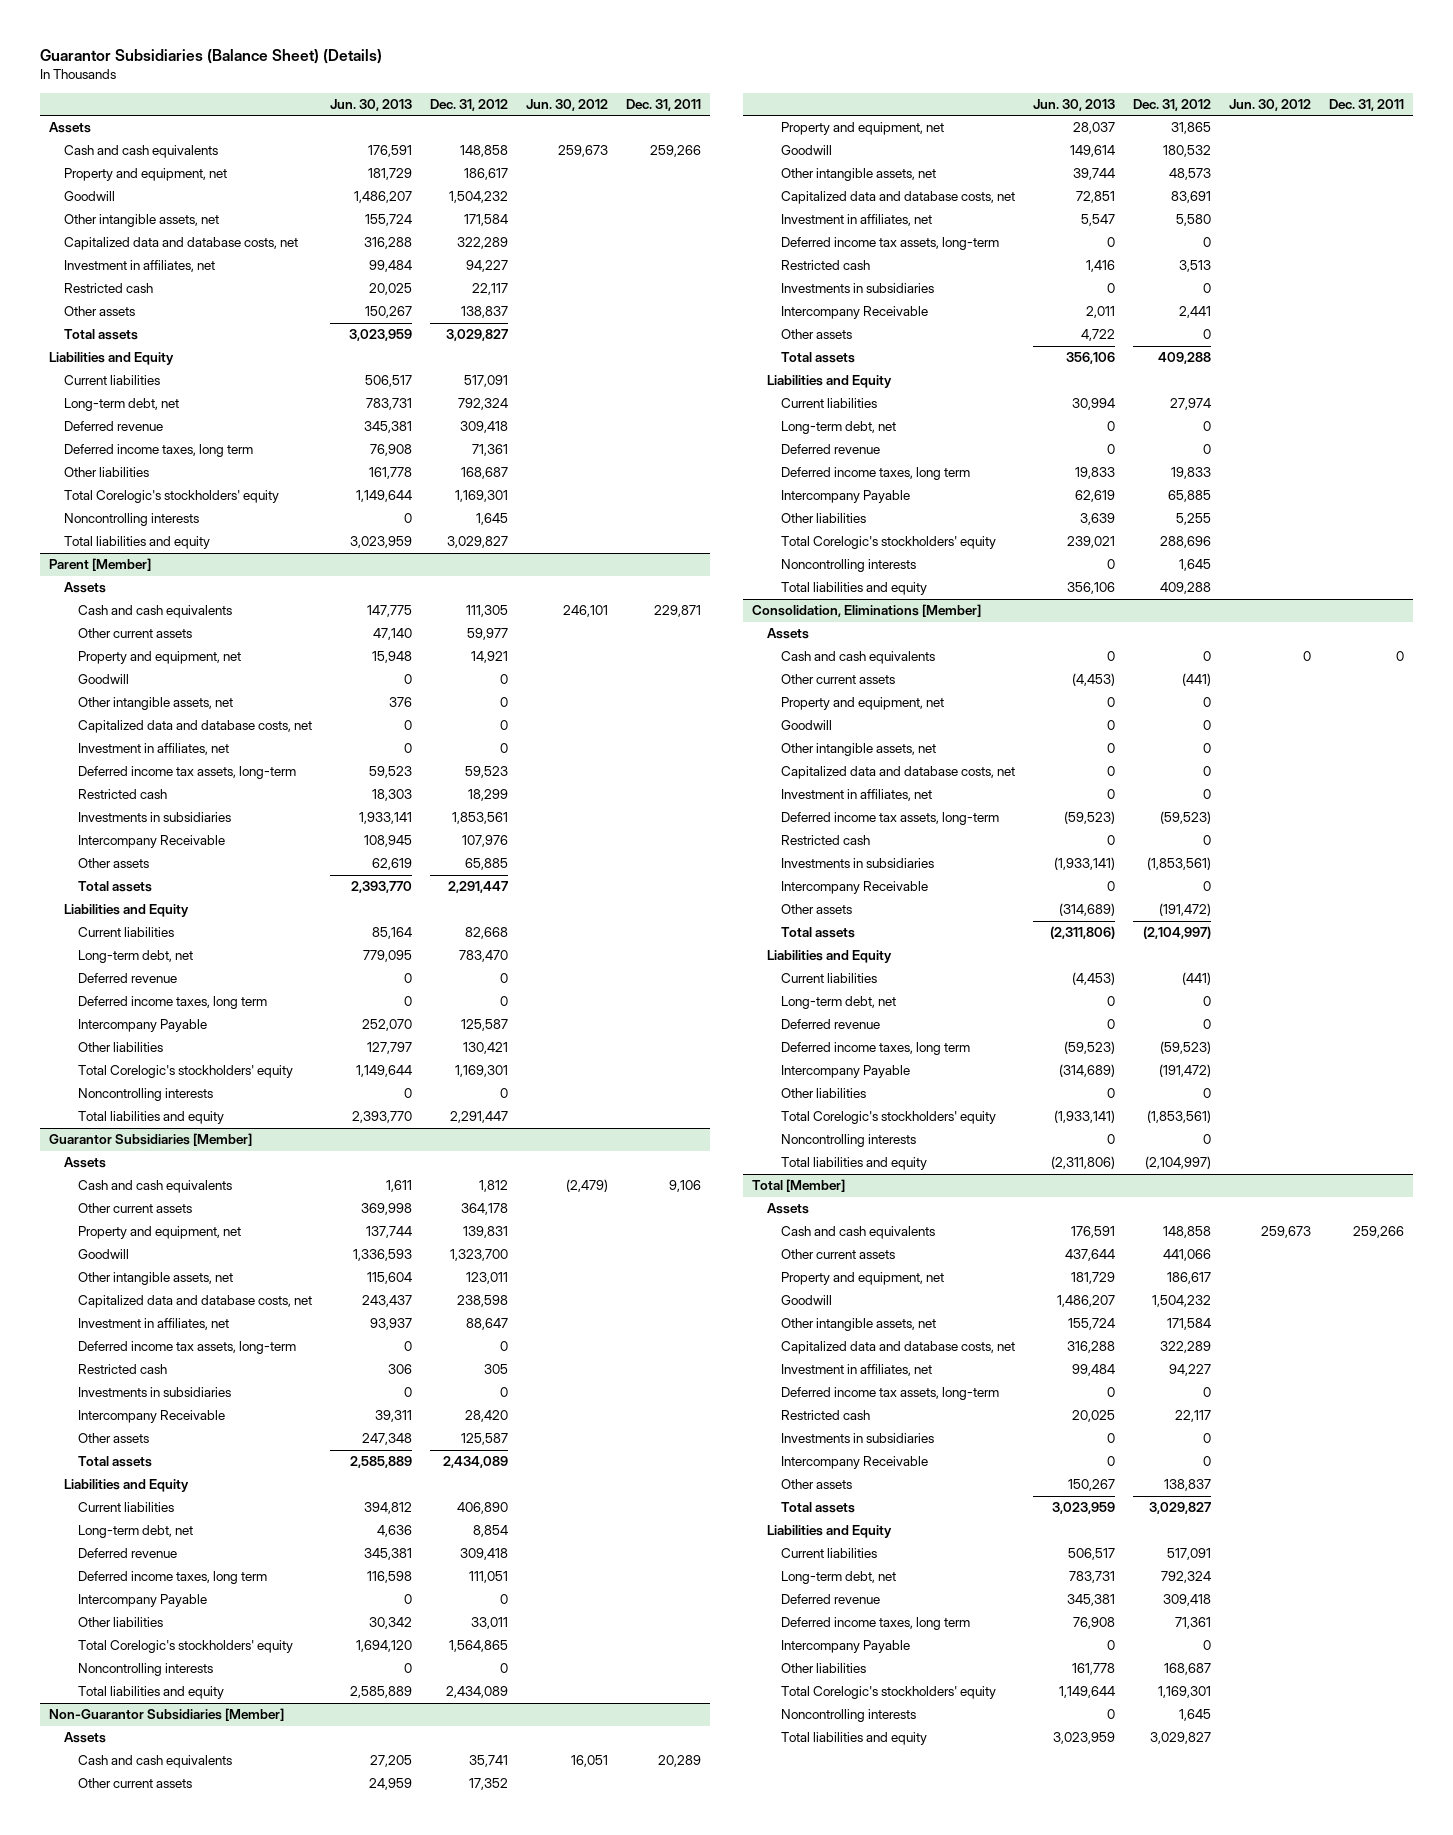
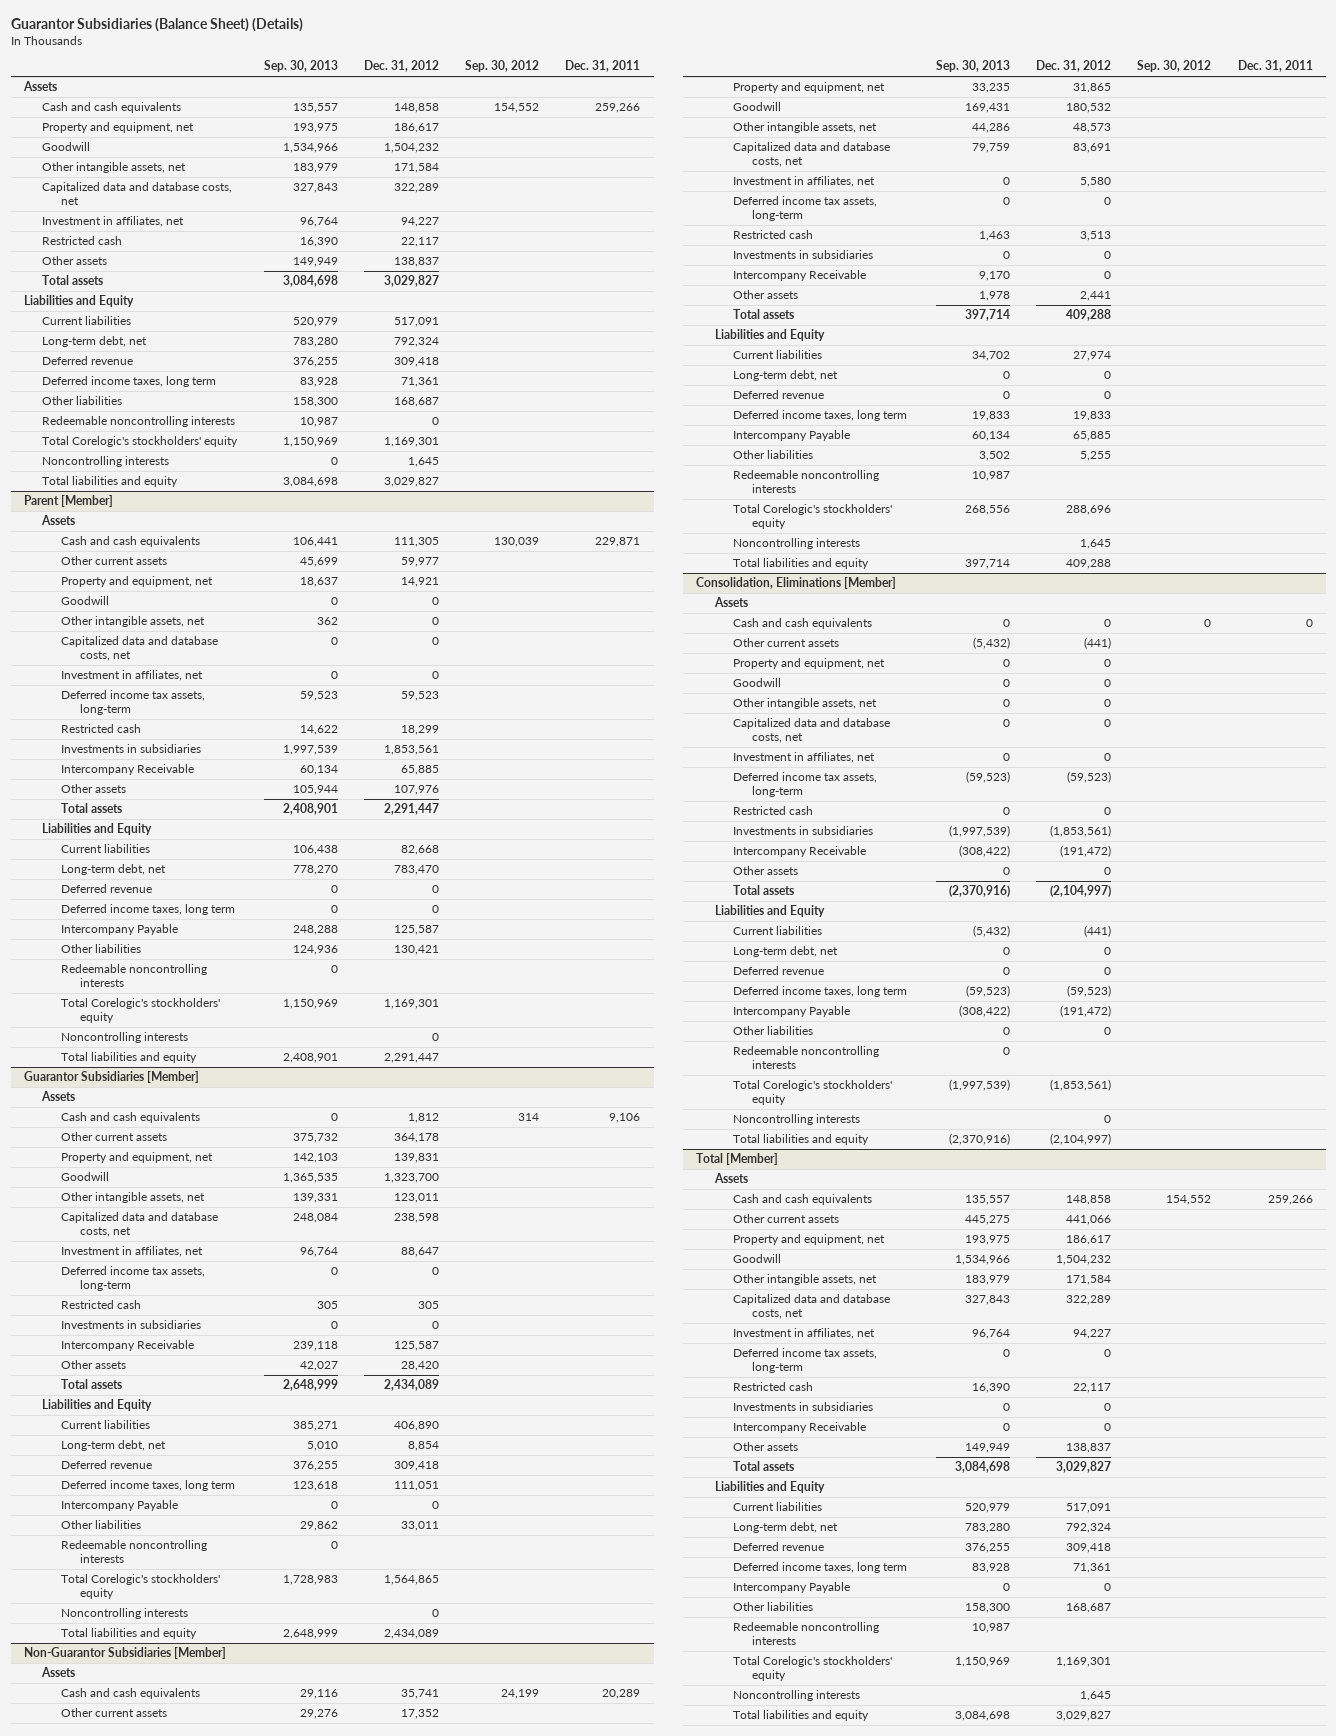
[330,98,413,111] Jun. 30, 2013 -> none
[525,98,608,111] Jun. 30, 2012 -> none
none -> [263,60,338,73] Sep. 30, 2013
none -> [465,60,540,73] Sep. 30, 2012
none -> [42,416,236,428] Redeemable noncontrolling interests
[462,835,509,848] 107,976 -> [400,765,439,776] 65,885
[465,858,509,871] 65,885 -> [393,785,439,796] 107,976
none -> [60,964,207,988] Redeemable noncontrolling interests
[465,1410,509,1423] 28,420 -> [393,1341,439,1352] 125,587
[461,1433,509,1446] 125,587 -> [400,1361,439,1372] 28,420
none -> [60,1540,207,1564] Redeemable noncontrolling interests
[1179,306,1212,319] 2,441 -> [1104,271,1112,280] 0
[1203,329,1212,340] 0 -> [1080,291,1112,302] 2,441
none -> [733,470,880,494] Redeemable noncontrolling interests
[1203,881,1212,892] 0 -> [1060,845,1112,858] (191,472)
[1159,903,1212,917] (191,472) -> [1104,867,1112,876] 0
none -> [733,1046,880,1070] Redeemable noncontrolling interests
none -> [733,1622,880,1646] Redeemable noncontrolling interests

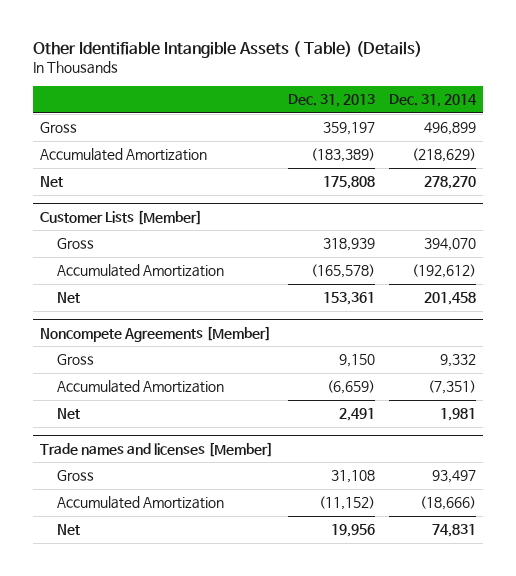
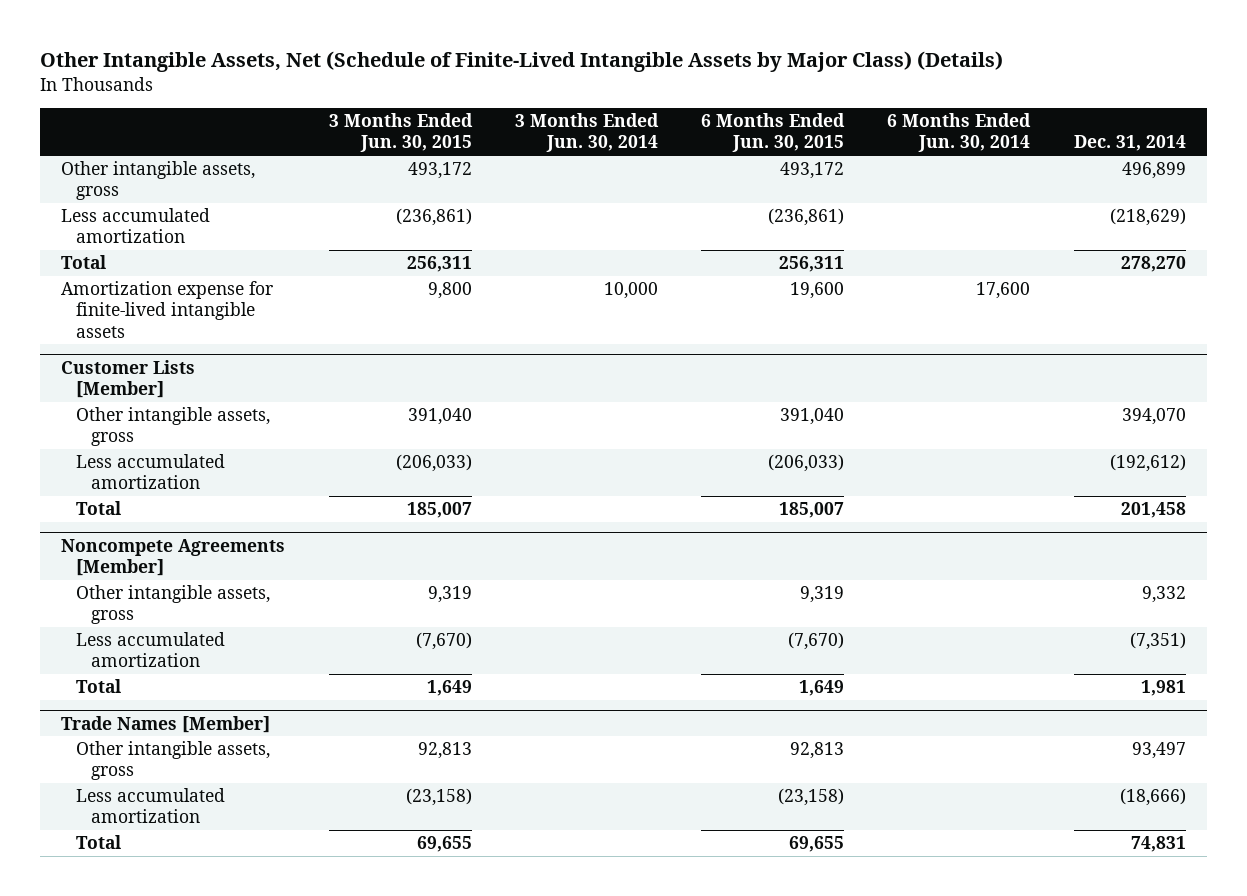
[32,41,422,59] Other Identifiable Intangible Assets ( Table) (Details) -> [39,50,1003,72] Other Intangible Assets, Net (Schedule of Finite-Lived Intangible Assets by Major Class) (Details)
[287,94,375,108] Dec. 31, 2013 -> none
none -> [328,113,473,153] 3 Months Ended Jun. 30, 2015
none -> [514,113,659,153] 3 Months Ended Jun. 30, 2014
none -> [701,113,846,153] 6 Months Ended Jun. 30, 2015
none -> [887,113,1032,153] 6 Months Ended Jun. 30, 2014
[40,122,78,134] Gross -> [61,161,256,201] Other intangible assets, gross
[40,148,208,162] Accumulated Amortization -> [61,208,211,244] Less accumulated amortization
[40,176,64,188] Net -> [61,255,107,270] Total
none -> [61,281,274,338] Amortization expense for finite-lived intangible assets
[56,238,94,250] Gross -> [76,407,271,447] Other intangible assets, gross
[56,264,224,278] Accumulated Amortization -> [76,454,226,490] Less accumulated amortization
[56,292,80,304] Net -> [76,501,122,516] Total
[56,354,94,366] Gross -> [76,585,271,625] Other intangible assets, gross
[56,380,224,394] Accumulated Amortization -> [76,632,226,668] Less accumulated amortization
[56,408,80,420] Net -> [76,679,122,694] Total
[40,441,274,457] Trade names and licenses [Member] -> [61,715,271,733] Trade Names [Member]
[56,470,94,482] Gross -> [76,741,271,781] Other intangible assets, gross
[56,496,224,510] Accumulated Amortization -> [76,788,226,824] Less accumulated amortization
[56,524,80,536] Net -> [76,835,122,850] Total

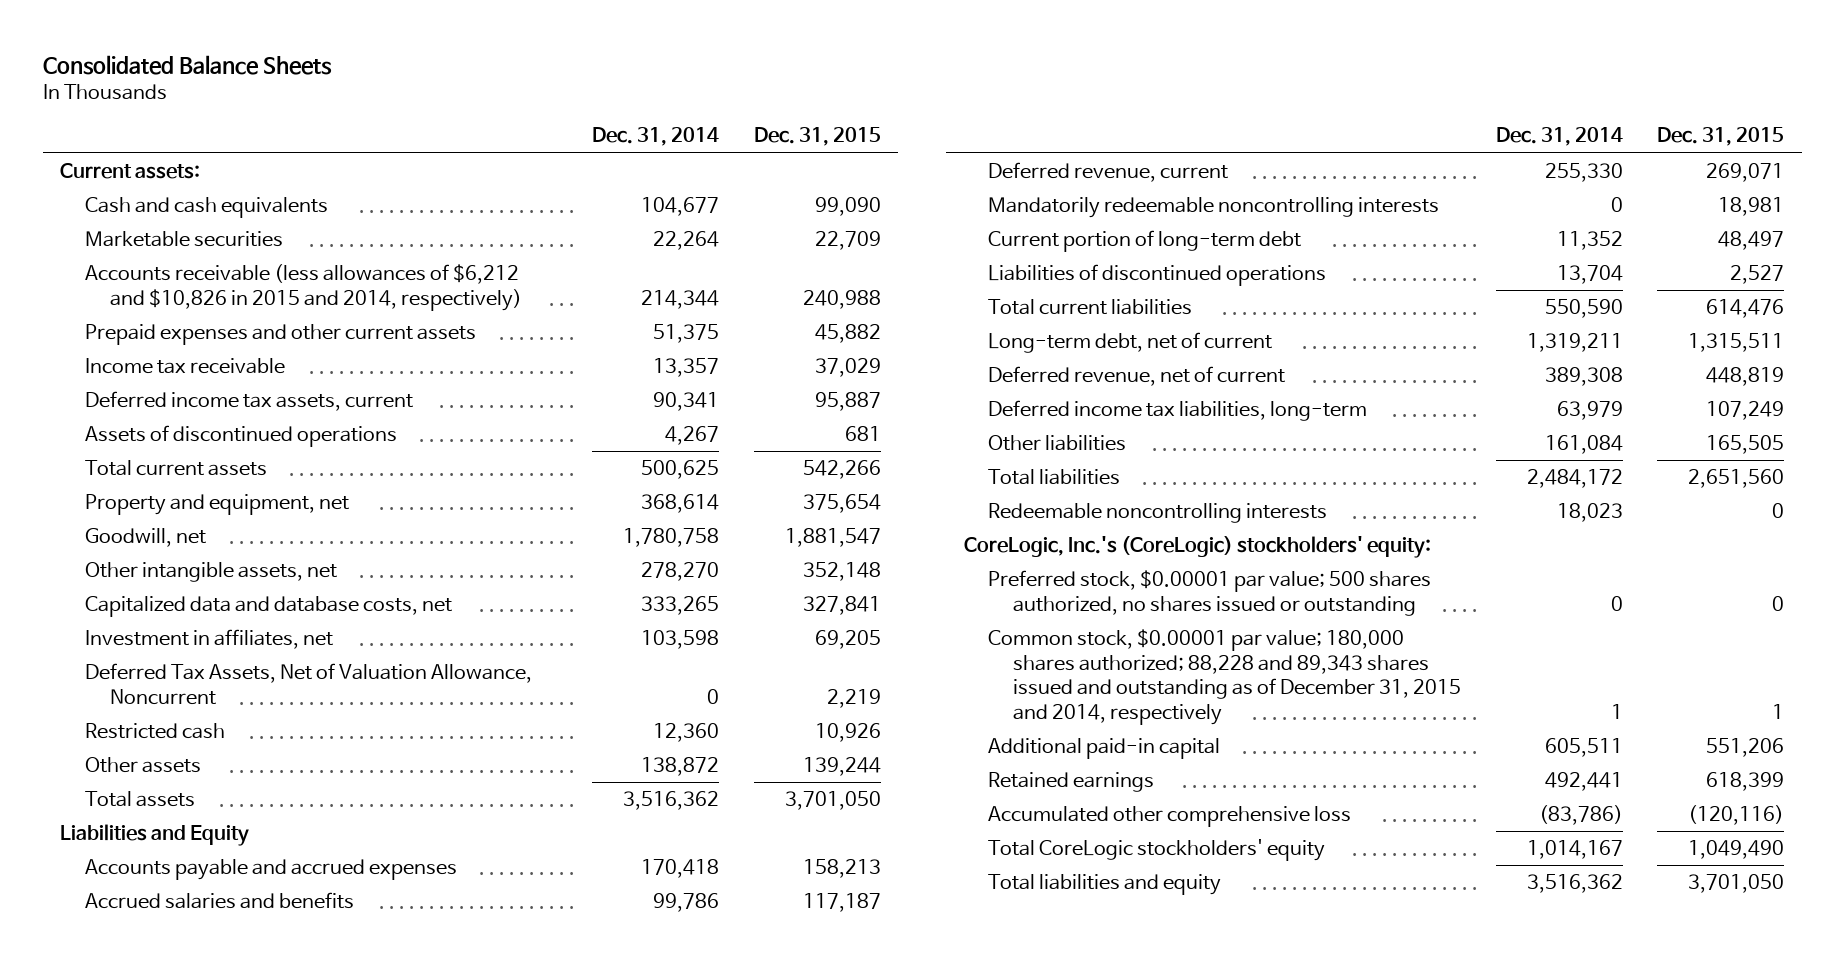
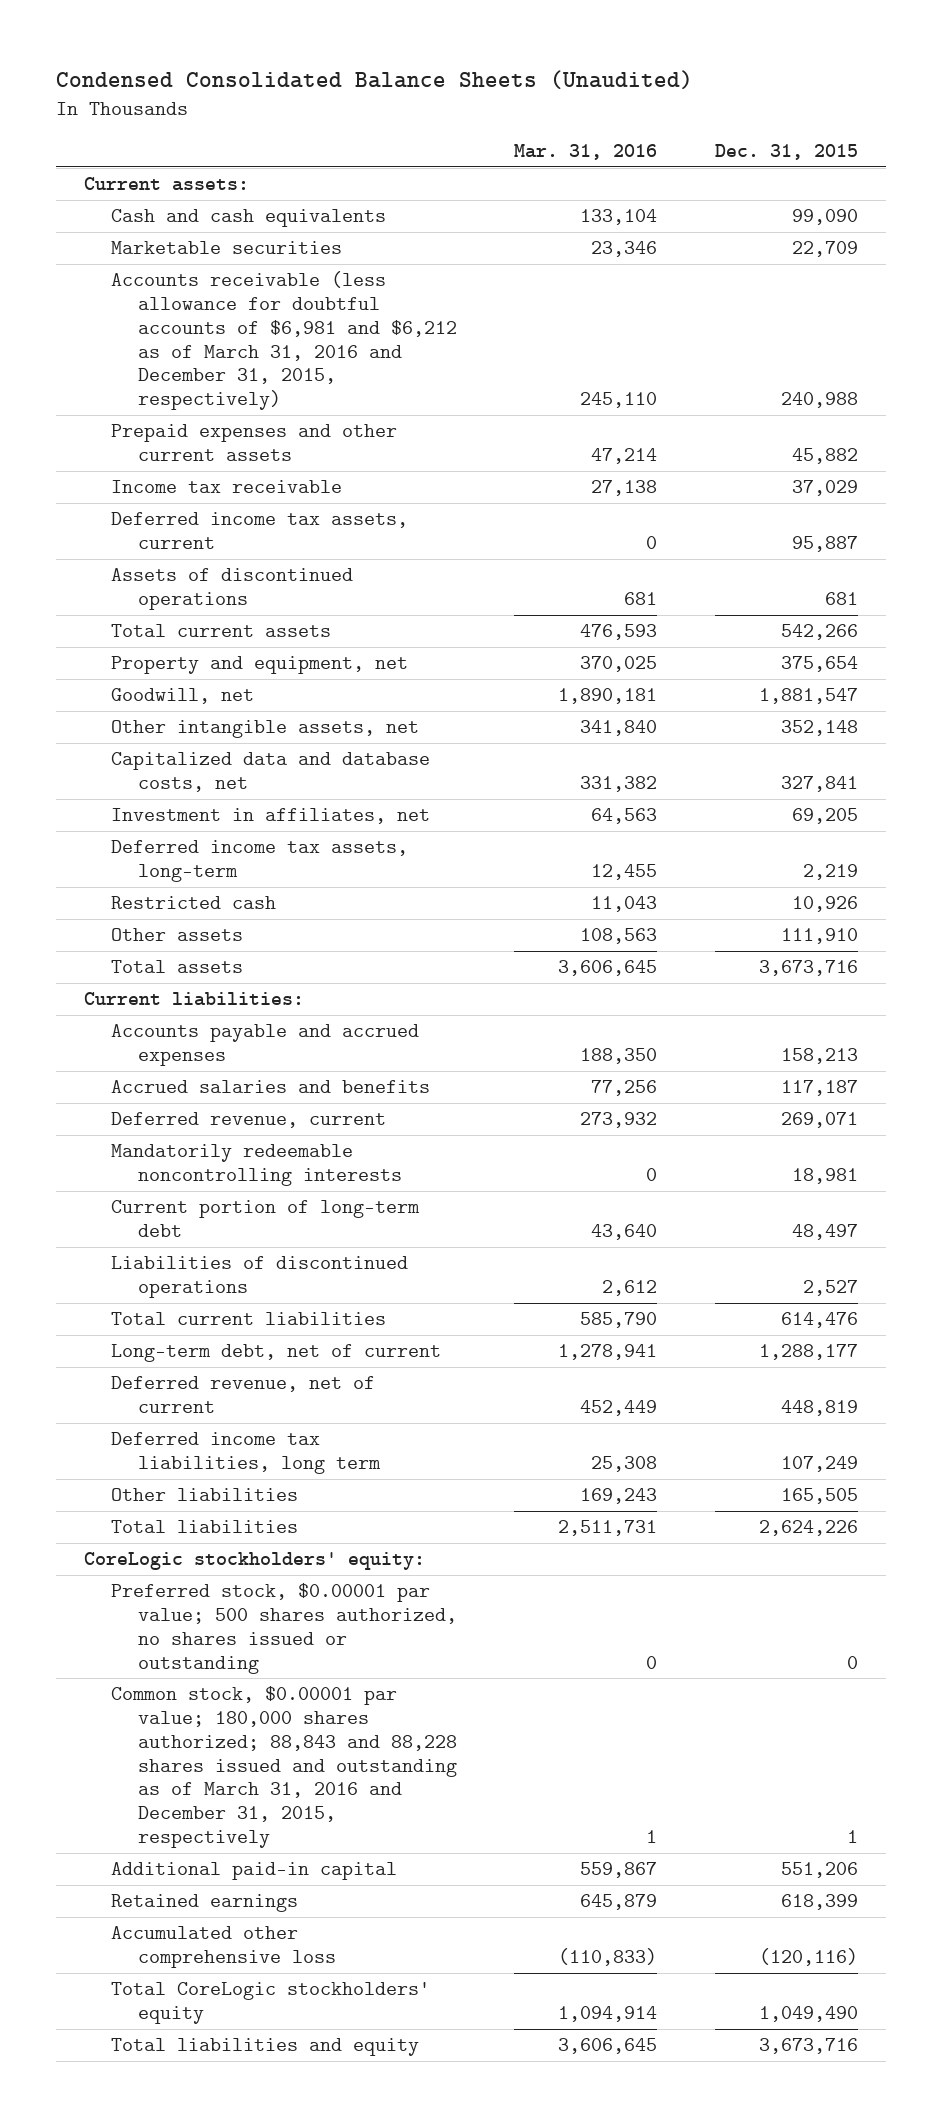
[42,54,332,75] Consolidated Balance Sheets -> [55,70,693,90] Condensed Consolidated Balance Sheets (Unaudited)
[592,127,720,147] Dec. 31, 2014 -> none
none -> [514,144,658,161] Mar. 31, 2016
[84,264,522,311] Accounts receivable (less allowances of $6,212 and $10,826 in 2015 and 2014, respectively) -> [111,271,457,411] Accounts receivable (less allowance for doubtful accounts of $6,981 and $6,212 as of March 31, 2016 and December 31, 2015, respectively)
[84,663,532,705] Deferred Tax Assets, Net of Valuation Allowance, Noncurrent -> [111,840,409,882] Deferred income tax assets, long-term
[60,824,250,847] Liabilities and Equity -> none
[802,757,881,777] 139,244 -> [780,928,858,945] 111,910
[784,791,881,811] 3,701,050 -> [758,960,858,977] 3,673,716
none -> [84,992,305,1007] Current liabilities:
[1688,333,1785,353] 1,315,511 -> [758,1344,858,1361] 1,288,177
[988,400,1368,422] Deferred income tax liabilities, long-term -> [111,1432,381,1474] Deferred income tax liabilities, long term
[988,503,1328,524] Redeemable noncontrolling interests -> none
[1688,469,1785,489] 2,651,560 -> [758,1520,858,1537] 2,624,226
[963,536,1431,559] CoreLogic, Inc.'s (CoreLogic) stockholders' equity: -> [84,1552,426,1571] CoreLogic stockholders' equity:
[988,629,1462,725] Common stock, $0.00001 par value; 180,000 shares authorized; 88,228 and 89,343 shares issued and outstanding as of December 31, 2015 and 2014, respectively -> [111,1686,457,1849] Common stock, $0.00001 par value; 180,000 shares authorized; 88,843 and 88,228 shares issued and outstanding as of March 31, 2016 and December 31, 2015, respectively
[1688,874,1785,894] 3,701,050 -> [758,2038,858,2055] 3,673,716

